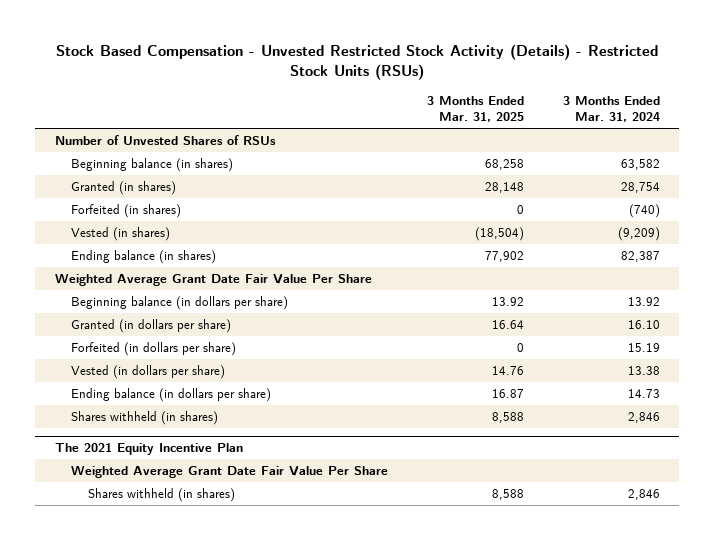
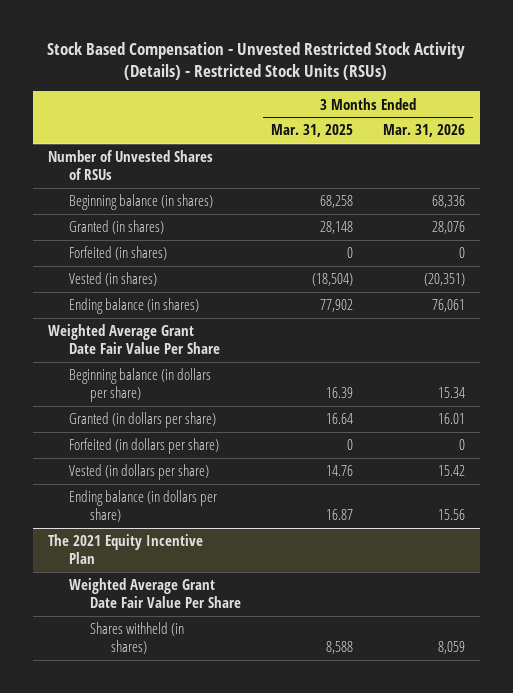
[562,96,660,123] 3 Months Ended Mar. 31, 2024 -> none
none -> [383,124,466,138] Mar. 31, 2026
[492,297,525,307] 13.92 -> [326,387,354,399] 16.39
[71,411,219,426] Shares withheld (in shares) -> none

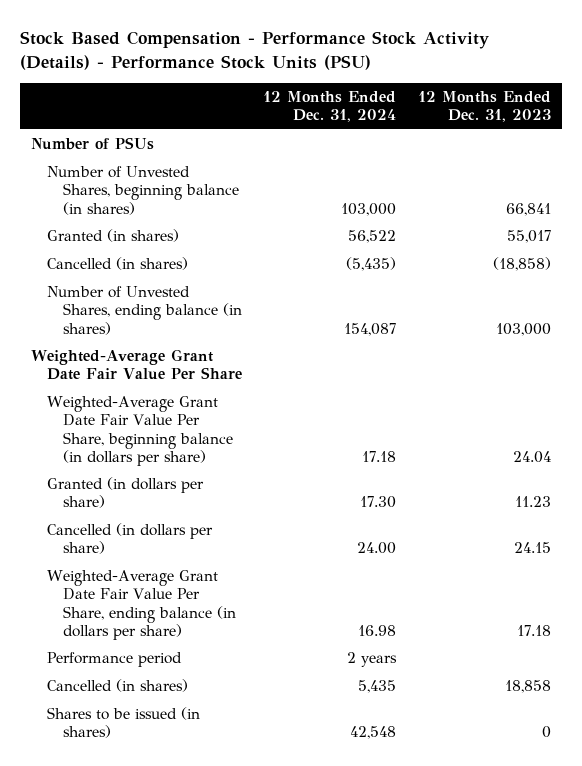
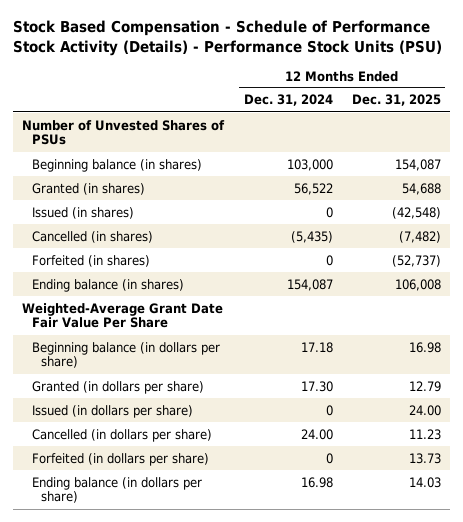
[20,30,490,70] Stock Based Compensation - Performance Stock Activity (Details) - Performance Stock Units (PSU) -> [12,20,442,56] Stock Based Compensation - Schedule of Performance Stock Activity (Details) - Performance Stock Units (PSU)
[417,91,551,123] 12 Months Ended Dec. 31, 2023 -> none
none -> [351,94,441,107] Dec. 31, 2025
[30,137,154,151] Number of PSUs -> [22,119,226,146] Number of Unvested Shares of PSUs
[46,166,239,215] Number of Unvested Shares, beginning balance (in shares) -> [31,158,202,172] Beginning balance (in shares)
none -> [31,206,134,219] Issued (in shares)
none -> [31,254,150,267] Forfeited (in shares)
[46,286,242,335] Number of Unvested Shares, ending balance (in shares) -> [31,278,184,292] Ending balance (in shares)
[46,396,233,466] Weighted-Average Grant Date Fair Value Per Share, beginning balance (in dollars per share) -> [31,341,220,369] Beginning balance (in dollars per share)
none -> [31,404,193,418] Issued (in dollars per share)
[46,652,182,668] Performance period -> none
[46,679,188,693] Cancelled (in shares) -> none
[46,707,200,739] Shares to be issued (in shares) -> none
none -> [31,452,209,466] Forfeited (in dollars per share)
[46,570,236,640] Weighted-Average Grant Date Fair Value Per Share, ending balance (in dollars per share) -> [31,476,202,504] Ending balance (in dollars per share)

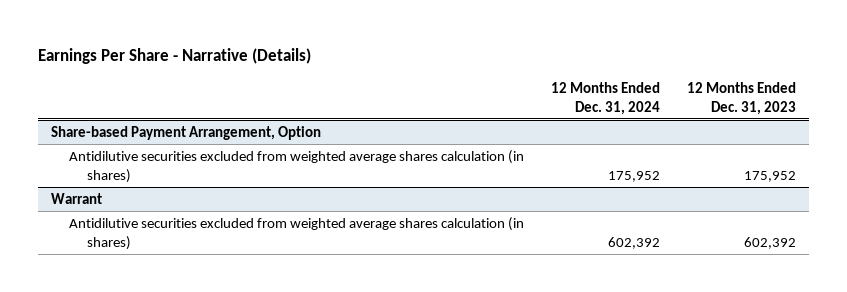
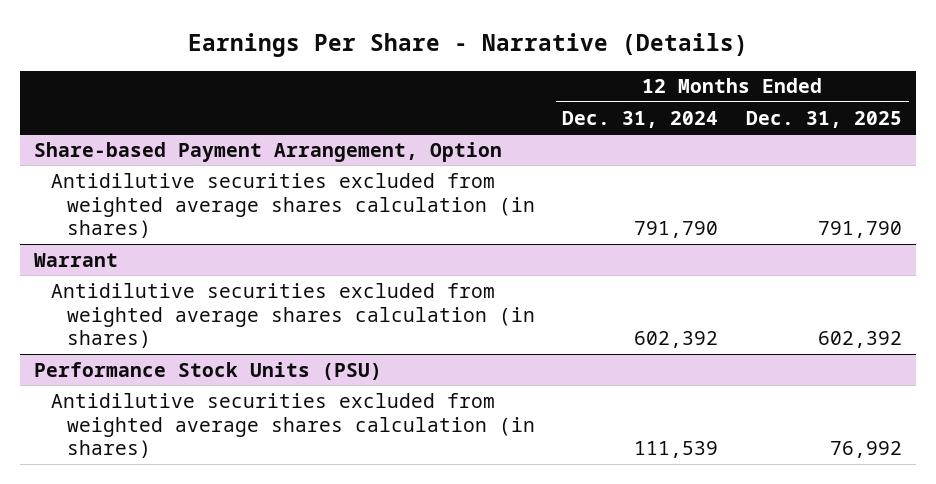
[686,81,796,115] 12 Months Ended Dec. 31, 2023 -> none
none -> [745,110,902,128] Dec. 31, 2025
[607,170,660,182] 175,952 -> [634,221,719,239] 791,790
none -> [34,361,383,380] Performance Stock Units (PSU)
none -> [50,392,535,459] Antidilutive securities excluded from weighted average shares calculation (in shares)

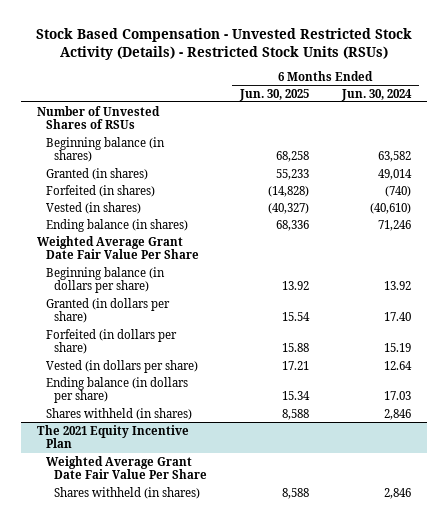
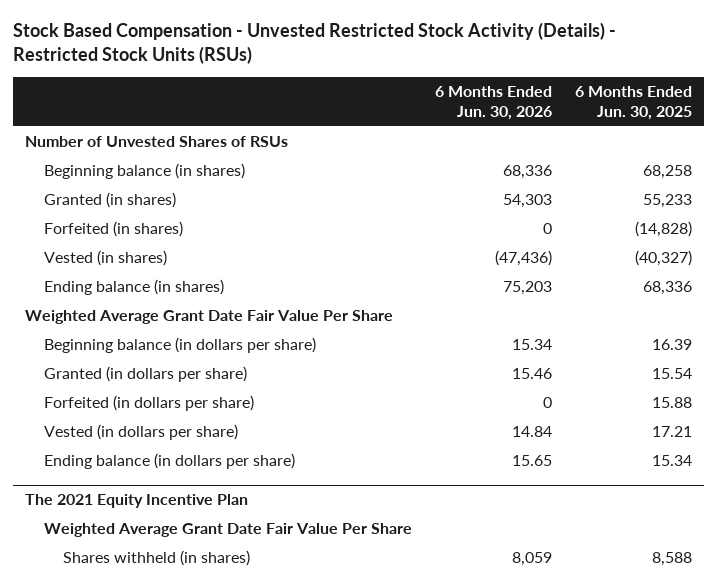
[340,88,412,101] Jun. 30, 2024 -> none
none -> [435,85,553,120] 6 Months Ended Jun. 30, 2026
[281,281,309,291] 13.92 -> [652,339,693,351] 16.39
[45,407,192,420] Shares withheld (in shares) -> none

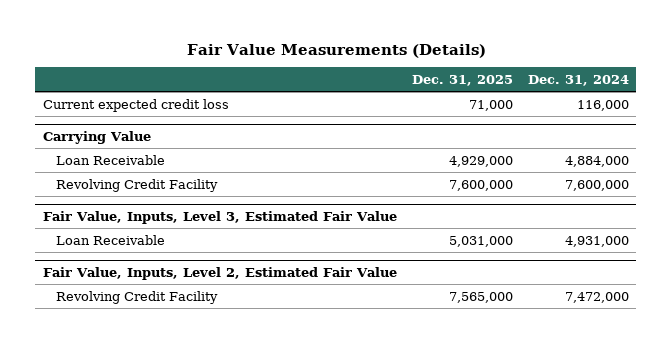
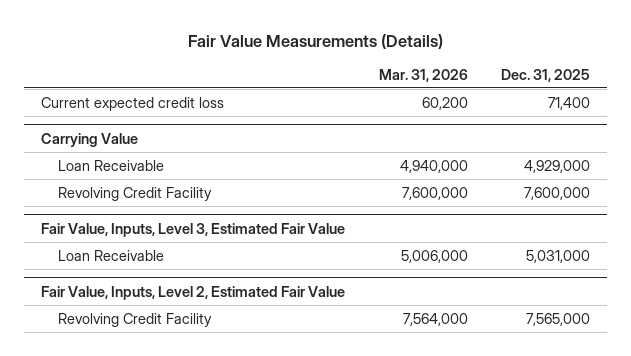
[527,74,629,86] Dec. 31, 2024 -> none
none -> [378,68,468,82] Mar. 31, 2026
[468,99,513,111] 71,000 -> [548,96,591,110] 71,400

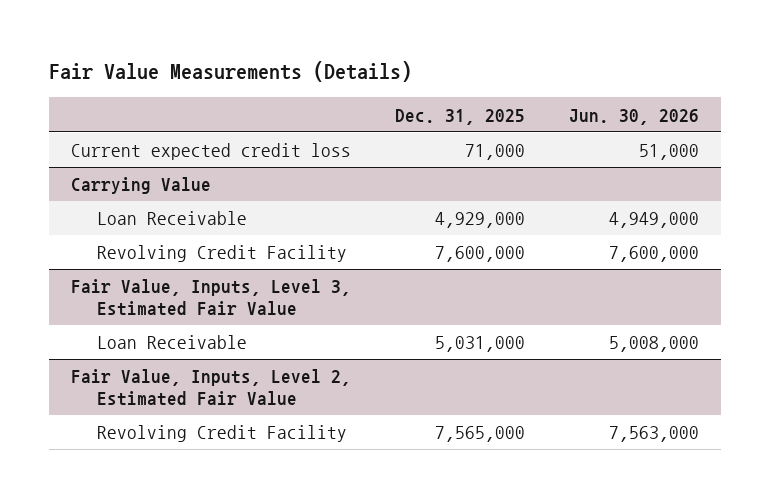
[378,68,468,82] Mar. 31, 2026 -> none
none -> [569,108,700,125] Jun. 30, 2026
[548,96,591,110] 71,400 -> [464,144,525,161] 71,000

